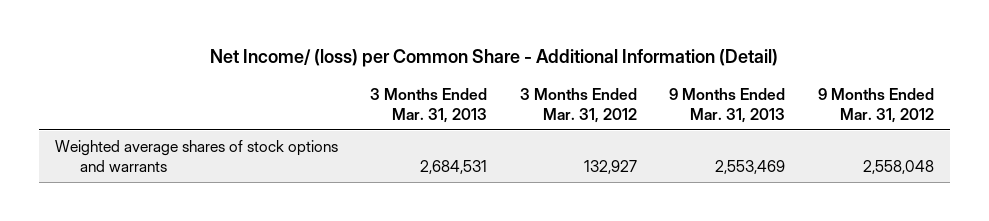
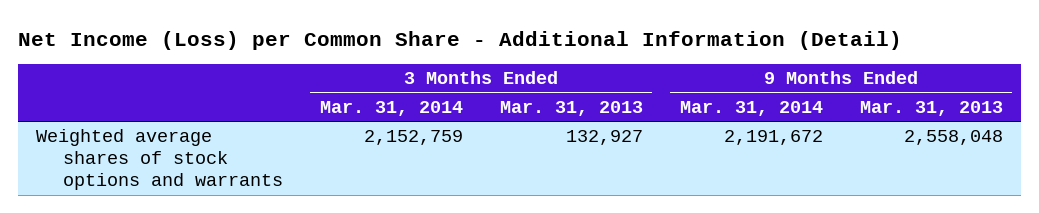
[210,49,779,68] Net Income/ (loss) per Common Share - Additional Information (Detail) -> [17,30,902,50] Net Income (Loss) per Common Share - Additional Information (Detail)
[519,87,637,123] 3 Months Ended Mar. 31, 2012 -> none
[817,87,934,123] 9 Months Ended Mar. 31, 2012 -> none
none -> [319,100,463,116] Mar. 31, 2014
none -> [679,100,823,116] Mar. 31, 2014
[420,160,488,175] 2,684,531 -> [565,130,643,146] 132,927
[715,160,786,175] 2,553,469 -> [903,130,1003,146] 2,558,048

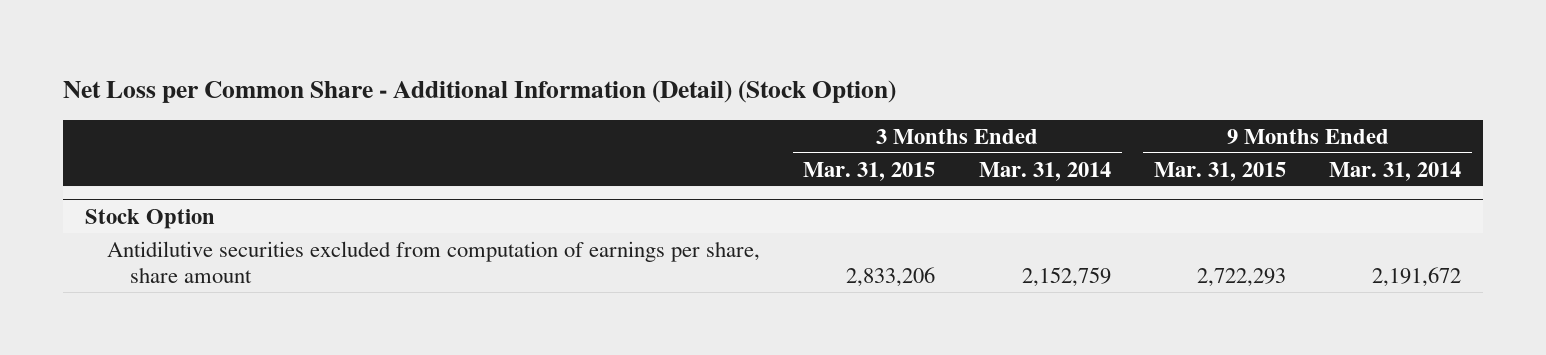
[17,30,902,50] Net Income (Loss) per Common Share - Additional Information (Detail) -> [62,79,896,103] Net Loss per Common Share - Additional Information (Detail) (Stock Option)
[499,100,643,116] Mar. 31, 2013 -> none
[859,100,1003,116] Mar. 31, 2013 -> none
none -> [803,161,936,181] Mar. 31, 2015
none -> [1154,161,1287,181] Mar. 31, 2015
none -> [84,208,215,229] Stock Option
[36,129,283,191] Weighted average shares of stock options and warrants -> [107,240,761,283] Antidilutive securities excluded from computation of earnings per share, share amount

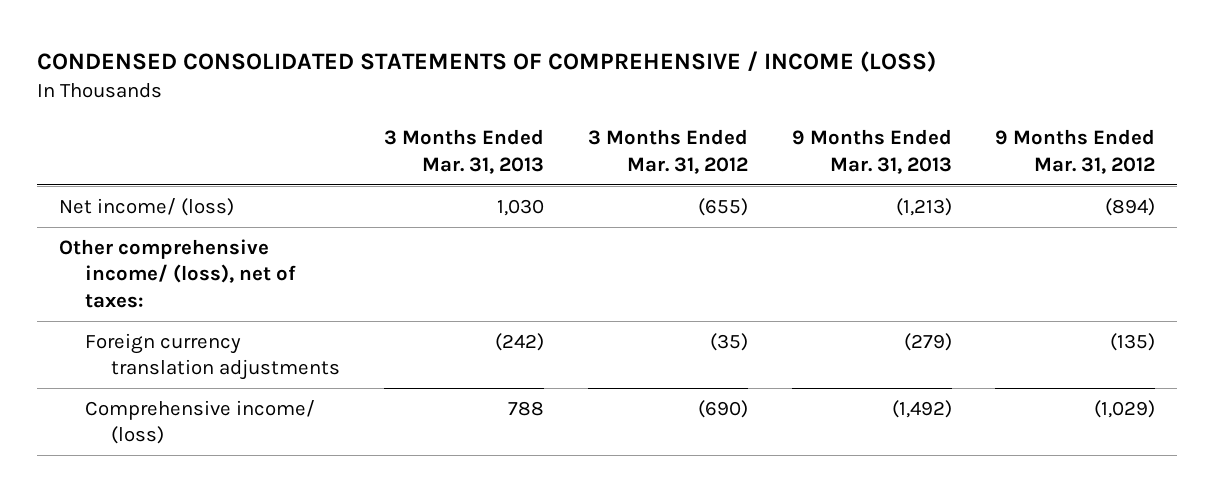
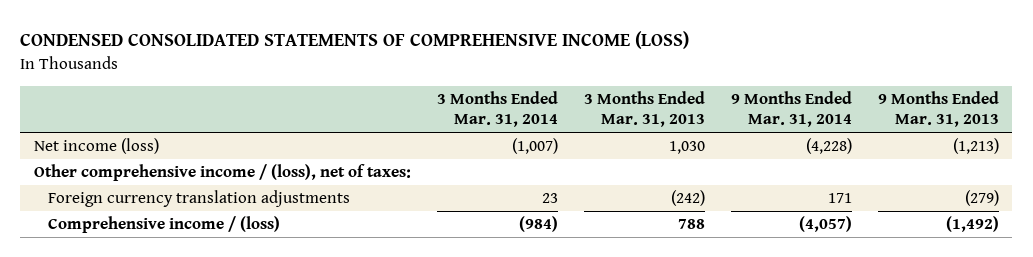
[37,51,937,73] CONDENSED CONSOLIDATED STATEMENTS OF COMPREHENSIVE / INCOME (LOSS) -> [20,31,690,50] CONDENSED CONSOLIDATED STATEMENTS OF COMPREHENSIVE INCOME (LOSS)
[587,129,748,174] 3 Months Ended Mar. 31, 2012 -> none
[995,129,1156,174] 9 Months Ended Mar. 31, 2012 -> none
none -> [436,90,558,128] 3 Months Ended Mar. 31, 2014
none -> [731,90,853,128] 9 Months Ended Mar. 31, 2014
[59,197,235,216] Net income/ (loss) -> [33,138,159,155] Net income (loss)
[59,238,297,308] Other comprehensive income/ (loss), net of taxes: -> [33,164,411,182] Other comprehensive income / (loss), net of taxes:
[85,399,316,445] Comprehensive income/ (loss) -> [48,216,281,234] Comprehensive income / (loss)

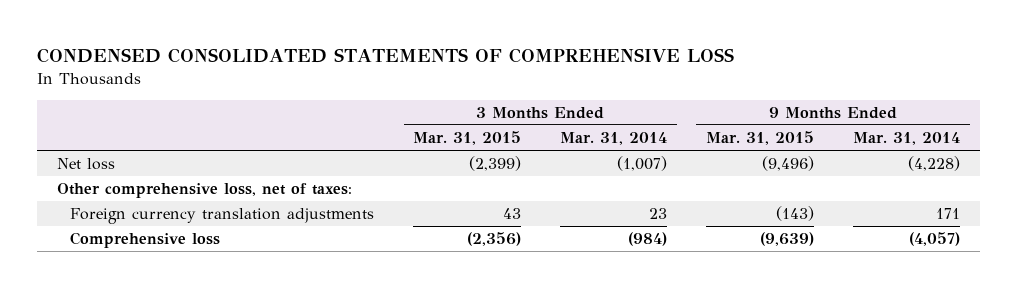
[20,31,690,50] CONDENSED CONSOLIDATED STATEMENTS OF COMPREHENSIVE INCOME (LOSS) -> [37,47,735,63] CONDENSED CONSOLIDATED STATEMENTS OF COMPREHENSIVE LOSS
[583,90,705,128] 3 Months Ended Mar. 31, 2013 -> none
[878,90,1000,128] 9 Months Ended Mar. 31, 2013 -> none
none -> [413,131,522,146] Mar. 31, 2015
none -> [706,131,815,146] Mar. 31, 2015
[33,138,159,155] Net income (loss) -> [56,158,115,171] Net loss
[33,164,411,182] Other comprehensive income / (loss), net of taxes: -> [56,183,352,199] Other comprehensive loss, net of taxes:
[48,216,281,234] Comprehensive income / (loss) -> [70,232,221,249] Comprehensive loss

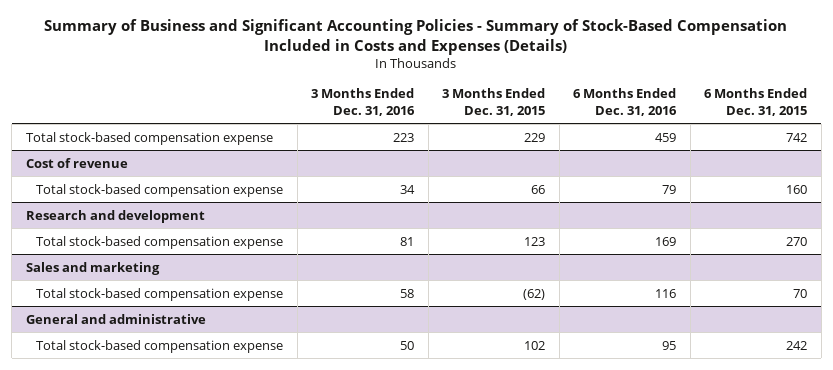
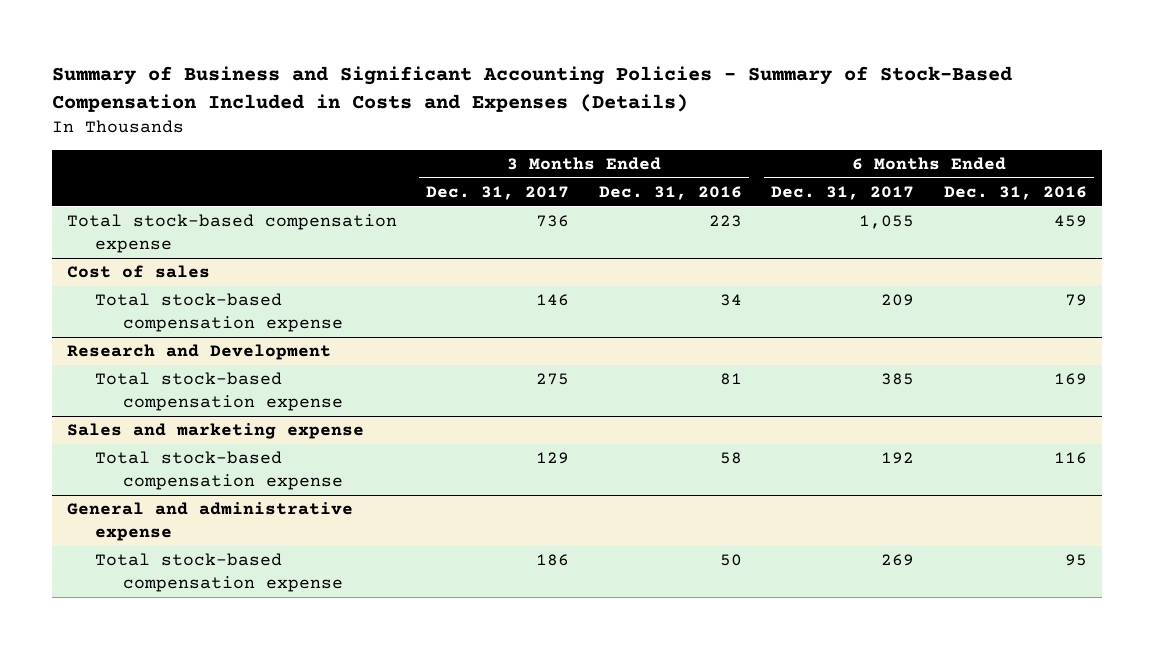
[442,88,546,116] 3 Months Ended Dec. 31, 2015 -> none
[704,88,808,116] 6 Months Ended Dec. 31, 2015 -> none
none -> [426,186,570,201] Dec. 31, 2017
none -> [771,186,915,201] Dec. 31, 2017
[25,157,128,168] Cost of revenue -> [66,265,210,279] Cost of sales
[25,209,205,223] Research and development -> [66,344,331,361] Research and Development
[25,261,160,275] Sales and marketing -> [66,423,364,440] Sales and marketing expense
[25,313,206,324] General and administrative -> [66,502,353,542] General and administrative expense

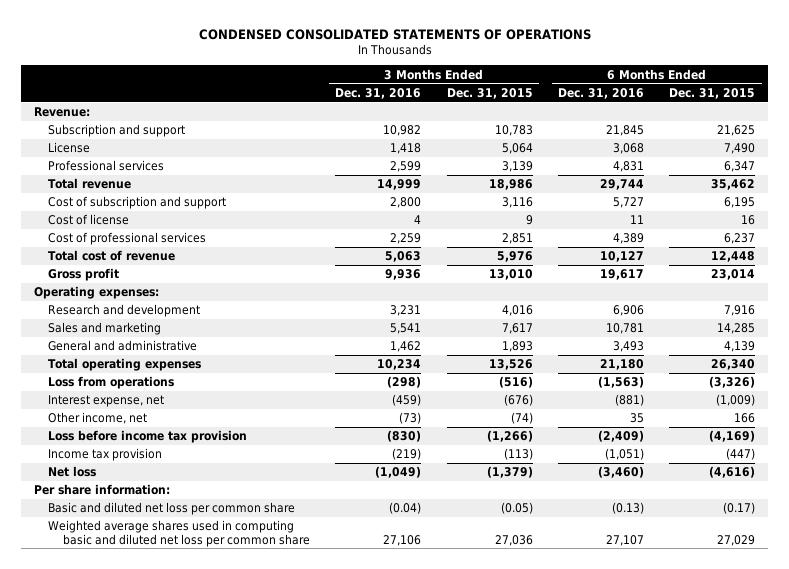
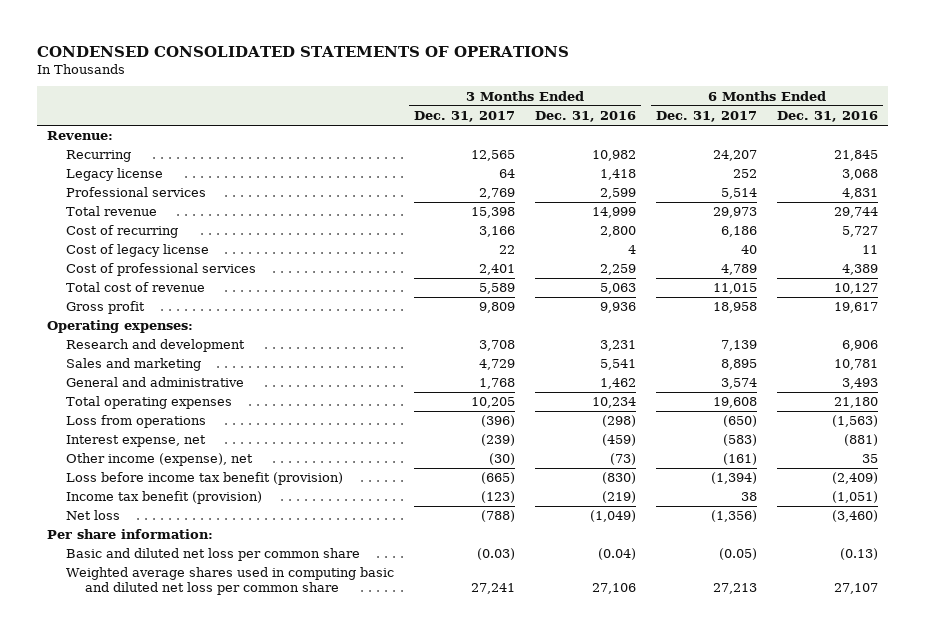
[446,87,533,99] Dec. 31, 2015 -> none
[669,87,756,99] Dec. 31, 2015 -> none
none -> [414,110,516,122] Dec. 31, 2017
none -> [656,110,758,122] Dec. 31, 2017
[48,124,186,138] Subscription and support -> [66,150,132,163] Recurring
[48,142,91,154] License -> [66,168,164,182] Legacy license
[48,196,227,210] Cost of subscription and support -> [66,225,179,239] Cost of recurring
[48,214,130,226] Cost of license -> [66,244,210,258] Cost of legacy license
[48,412,148,425] Other income, net -> [66,453,254,467] Other income (expense), net
[48,430,248,444] Loss before income tax provision -> [66,472,344,486] Loss before income tax benefit (provision)
[48,448,163,462] Income tax provision -> [66,491,263,505] Income tax benefit (provision)

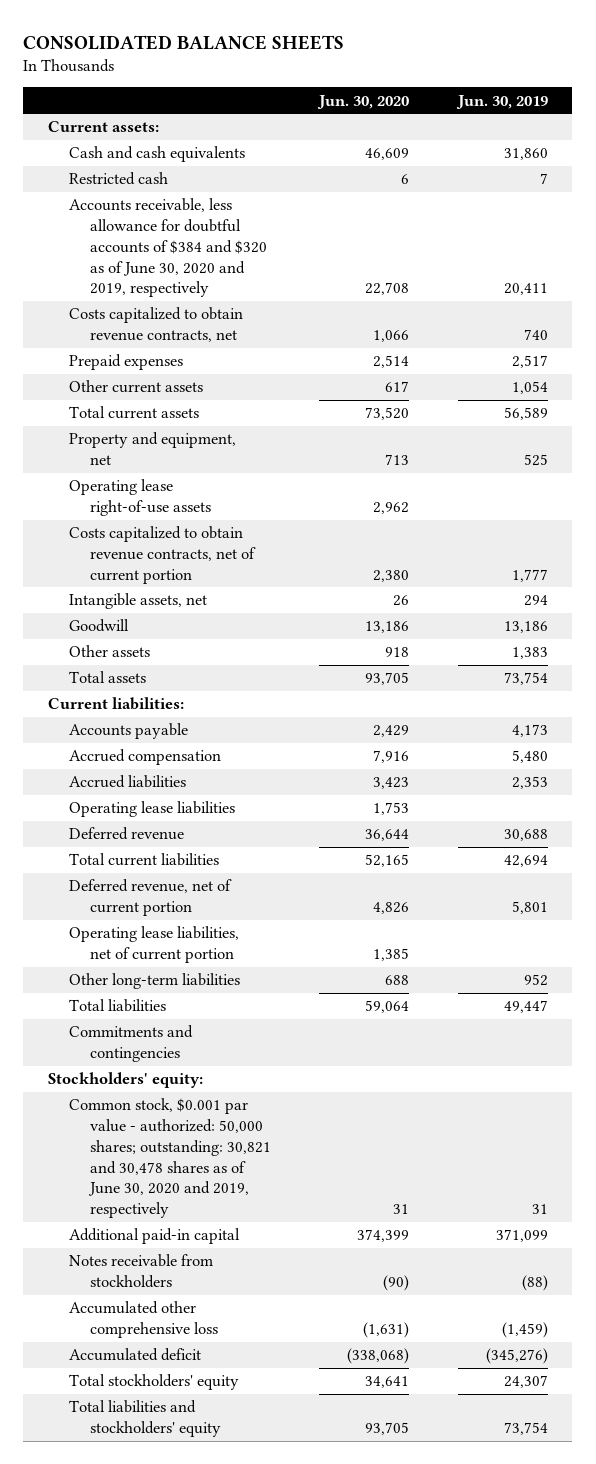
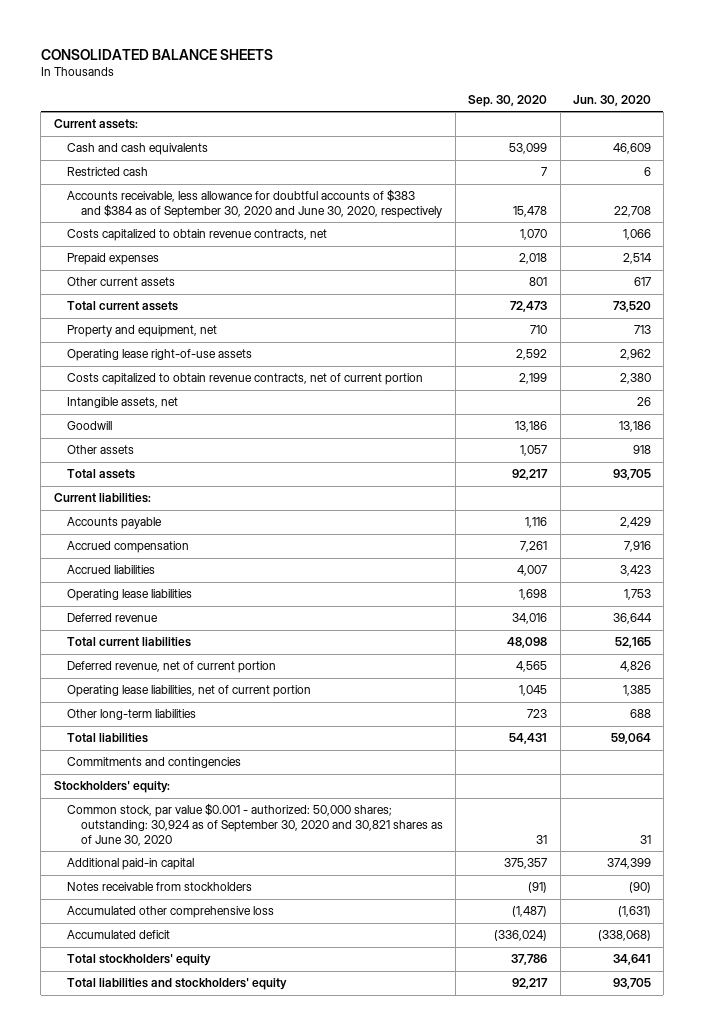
[456,94,549,109] Jun. 30, 2019 -> none
none -> [468,95,548,108] Sep. 30, 2020
[68,198,267,298] Accounts receivable, less allowance for doubtful accounts of $384 and $320 as of June 30, 2020 and 2019, respectively -> [67,189,442,218] Accounts receivable, less allowance for doubtful accounts of $383 and $384 as of September 30, 2020 and June 30, 2020, respectively
[68,1098,271,1219] Common stock, $0.001 par value - authorized: 50,000 shares; outstanding: 30,821 and 30,478 shares as of June 30, 2020 and 2019, respectively -> [67,803,443,846] Common stock, par value $0.001 - authorized: 50,000 shares; outstanding: 30,924 as of September 30, 2020 and 30,821 shares as of June 30, 2020

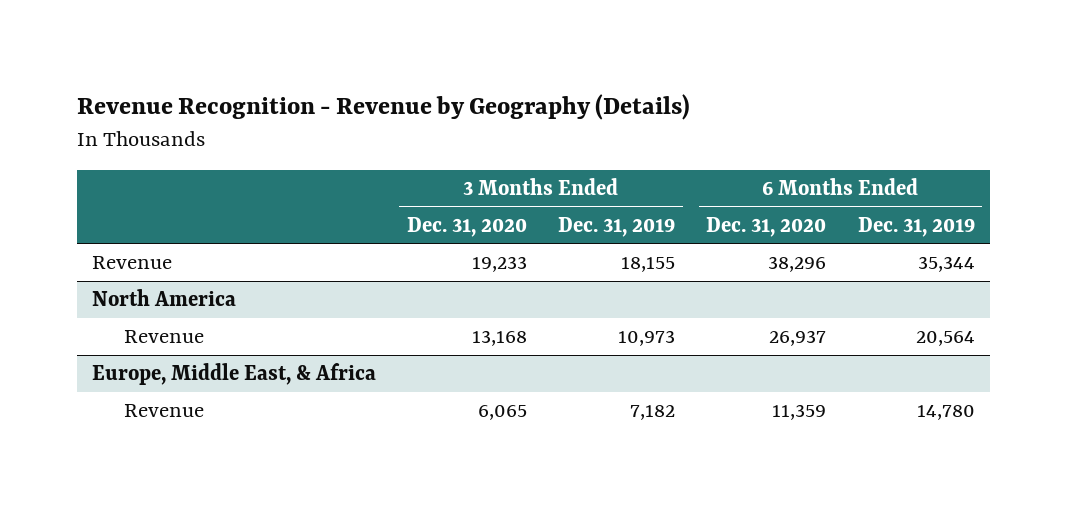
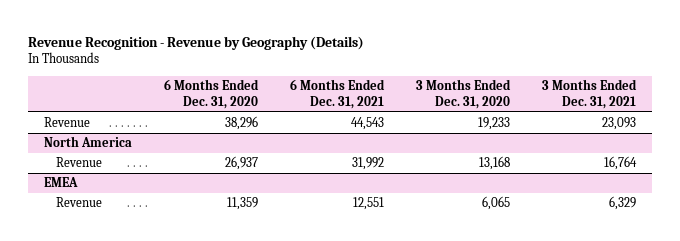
[558,216,676,237] Dec. 31, 2019 -> none
[857,216,975,237] Dec. 31, 2019 -> none
none -> [289,79,385,109] 6 Months Ended Dec. 31, 2021
none -> [542,79,638,109] 3 Months Ended Dec. 31, 2021
[92,363,377,386] Europe, Middle East, & Africa -> [43,177,78,188] EMEA

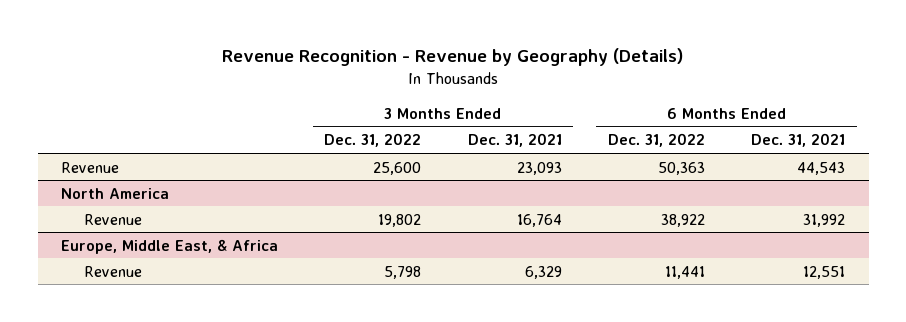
[163,79,259,109] 6 Months Ended Dec. 31, 2020 -> none
[415,79,511,109] 3 Months Ended Dec. 31, 2020 -> none
none -> [324,133,422,148] Dec. 31, 2022
none -> [608,133,706,148] Dec. 31, 2022
[43,177,78,188] EMEA -> [60,238,278,254] Europe, Middle East, & Africa

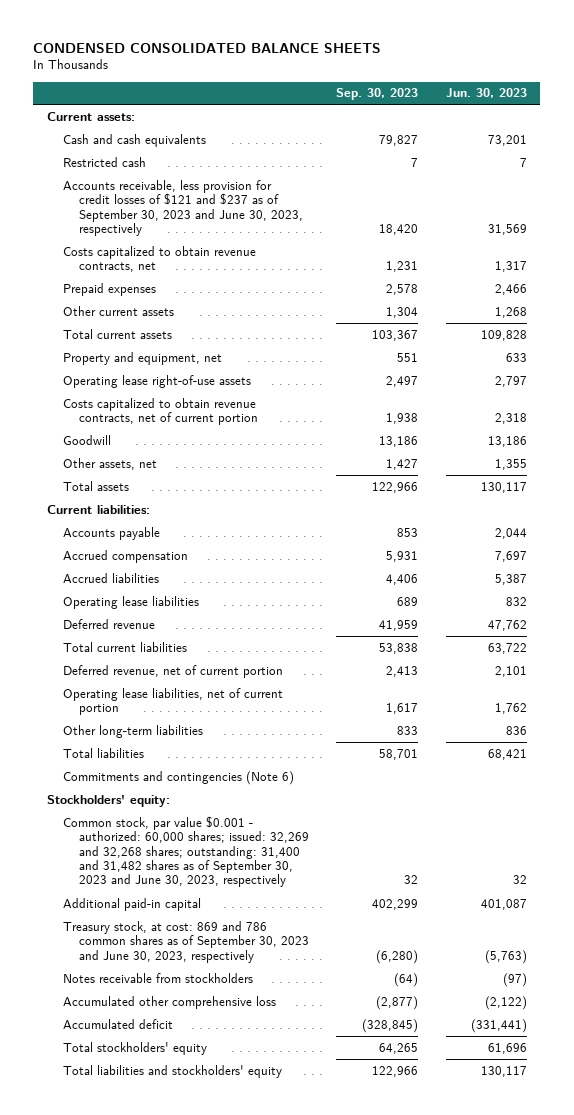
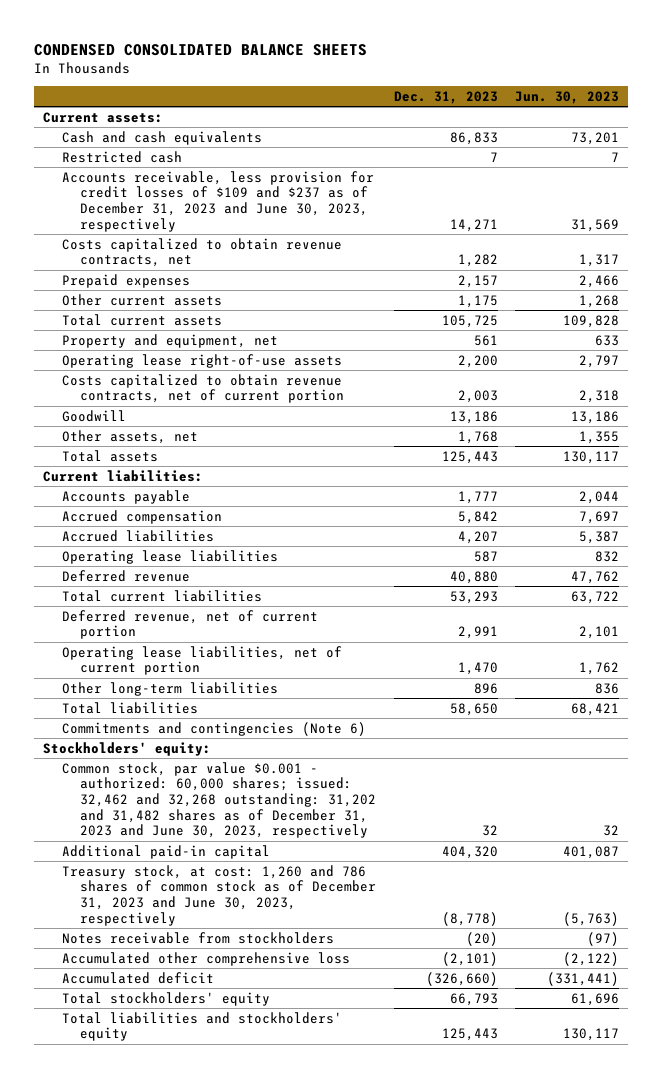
[336,88,419,101] Sep. 30, 2023 -> none
none -> [393,91,498,105] Dec. 31, 2023
[63,179,304,237] Accounts receivable, less provision for credit losses of $121 and $237 as of September 30, 2023 and June 30, 2023, respectively -> [61,170,374,232] Accounts receivable, less provision for credit losses of $109 and $237 as of December 31, 2023 and June 30, 2023, respectively
[63,815,310,888] Common stock, par value $0.001 - authorized: 60,000 shares; issued: 32,269 and 32,268 shares; outstanding: 31,400 and 31,482 shares as of September 30, 2023 and June 30, 2023, respectively -> [61,761,377,839] Common stock, par value $0.001 - authorized: 60,000 shares; issued: 32,462 and 32,268 outstanding: 31,202 and 31,482 shares as of December 31, 2023 and June 30, 2023, respectively
[63,920,310,963] Treasury stock, at cost: 869 and 786 common shares as of September 30, 2023 and June 30, 2023, respectively -> [61,864,377,926] Treasury stock, at cost: 1,260 and 786 shares of common stock as of December 31, 2023 and June 30, 2023, respectively

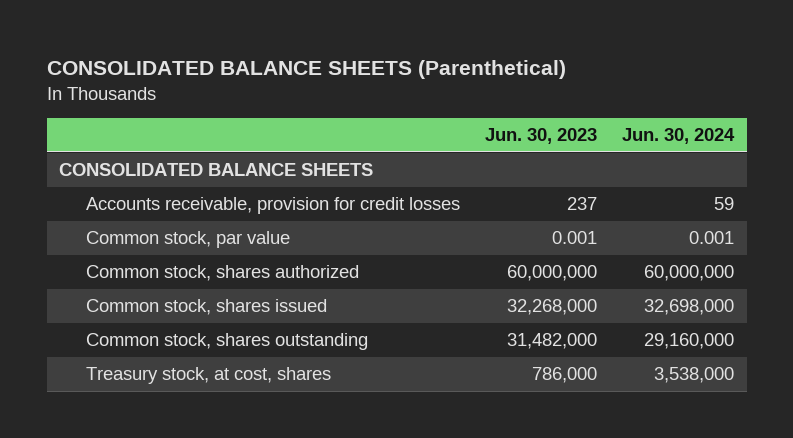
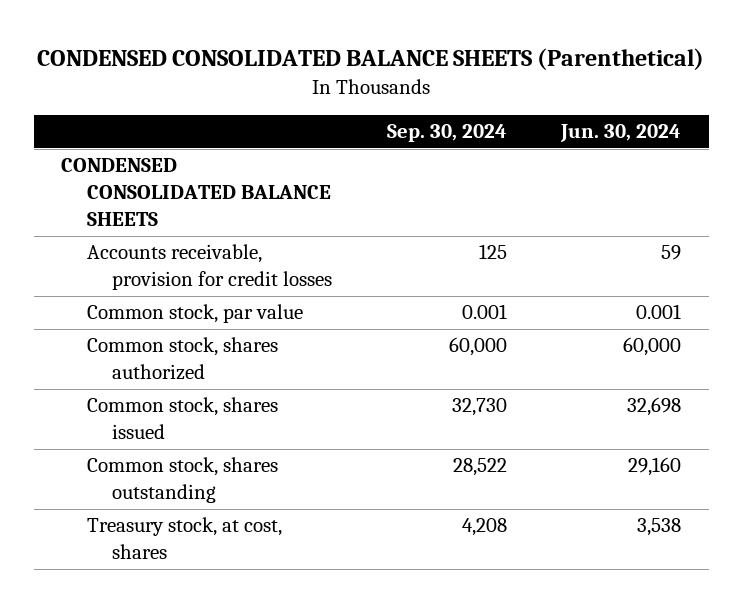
[46,60,566,80] CONSOLIDATED BALANCE SHEETS (Parenthetical) -> [37,48,705,71] CONDENSED CONSOLIDATED BALANCE SHEETS (Parenthetical)
[484,128,597,145] Jun. 30, 2023 -> none
none -> [386,124,507,143] Sep. 30, 2024
[59,163,374,177] CONSOLIDATED BALANCE SHEETS -> [61,158,331,227] CONDENSED CONSOLIDATED BALANCE SHEETS
[643,265,734,282] 60,000,000 -> [623,337,682,357] 60,000
[643,299,734,316] 32,698,000 -> [627,397,682,417] 32,698
[643,333,734,350] 29,160,000 -> [628,457,682,477] 29,160
[653,367,734,384] 3,538,000 -> [637,518,682,537] 3,538

